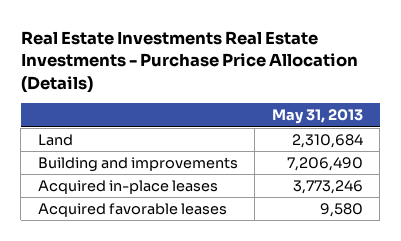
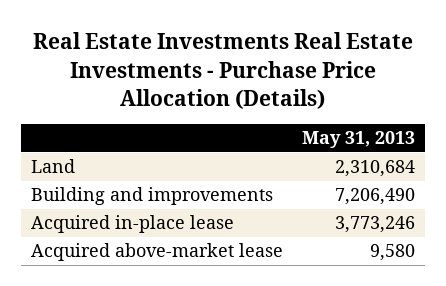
[37,180,218,195] Acquired in-place leases -> [30,215,234,234] Acquired in-place lease
[37,203,227,218] Acquired favorable leases -> [30,243,283,262] Acquired above-market lease

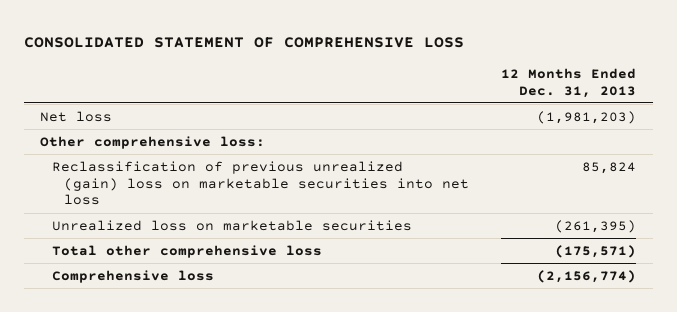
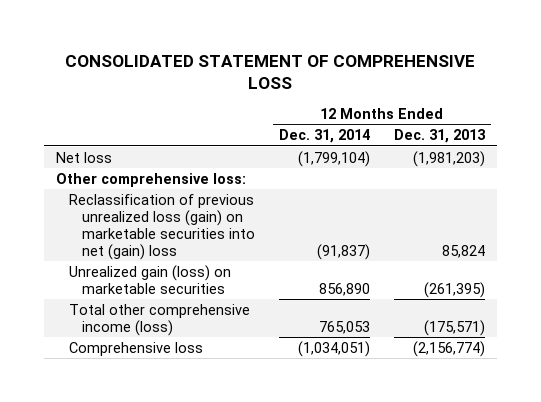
none -> [278,129,370,144] Dec. 31, 2014
[52,160,470,206] Reclassification of previous unrealized (gain) loss on marketable securities into net loss -> [68,193,255,260] Reclassification of previous unrealized loss (gain) on marketable securities into net (gain) loss
[52,219,413,231] Unrealized loss on marketable securities -> [68,264,231,294] Unrealized gain (loss) on marketable securities
[52,244,323,258] Total other comprehensive loss -> [68,303,250,336] Total other comprehensive income (loss)

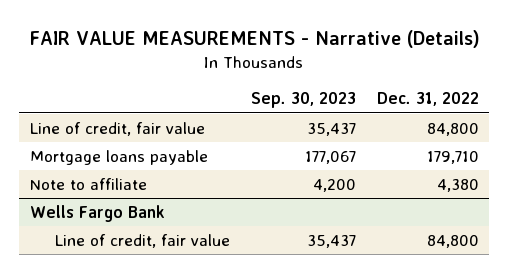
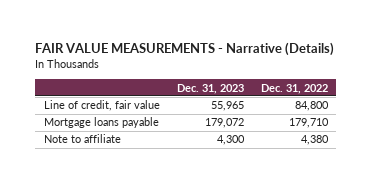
[250,92,356,109] Sep. 30, 2023 -> none
none -> [176,83,244,94] Dec. 31, 2023
[29,204,165,222] Wells Fargo Bank -> none
[55,233,231,248] Line of credit, fair value -> none

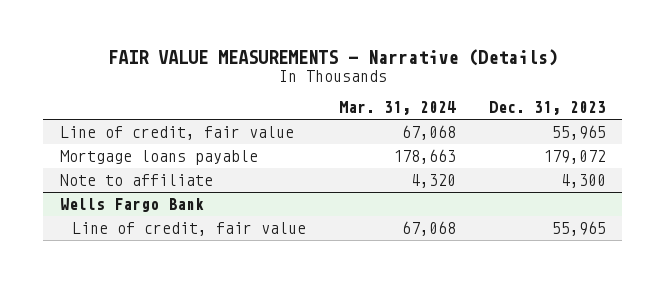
[260,83,328,94] Dec. 31, 2022 -> none
none -> [338,101,456,116] Mar. 31, 2024
none -> [59,198,204,213] Wells Fargo Bank
none -> [71,222,306,237] Line of credit, fair value

